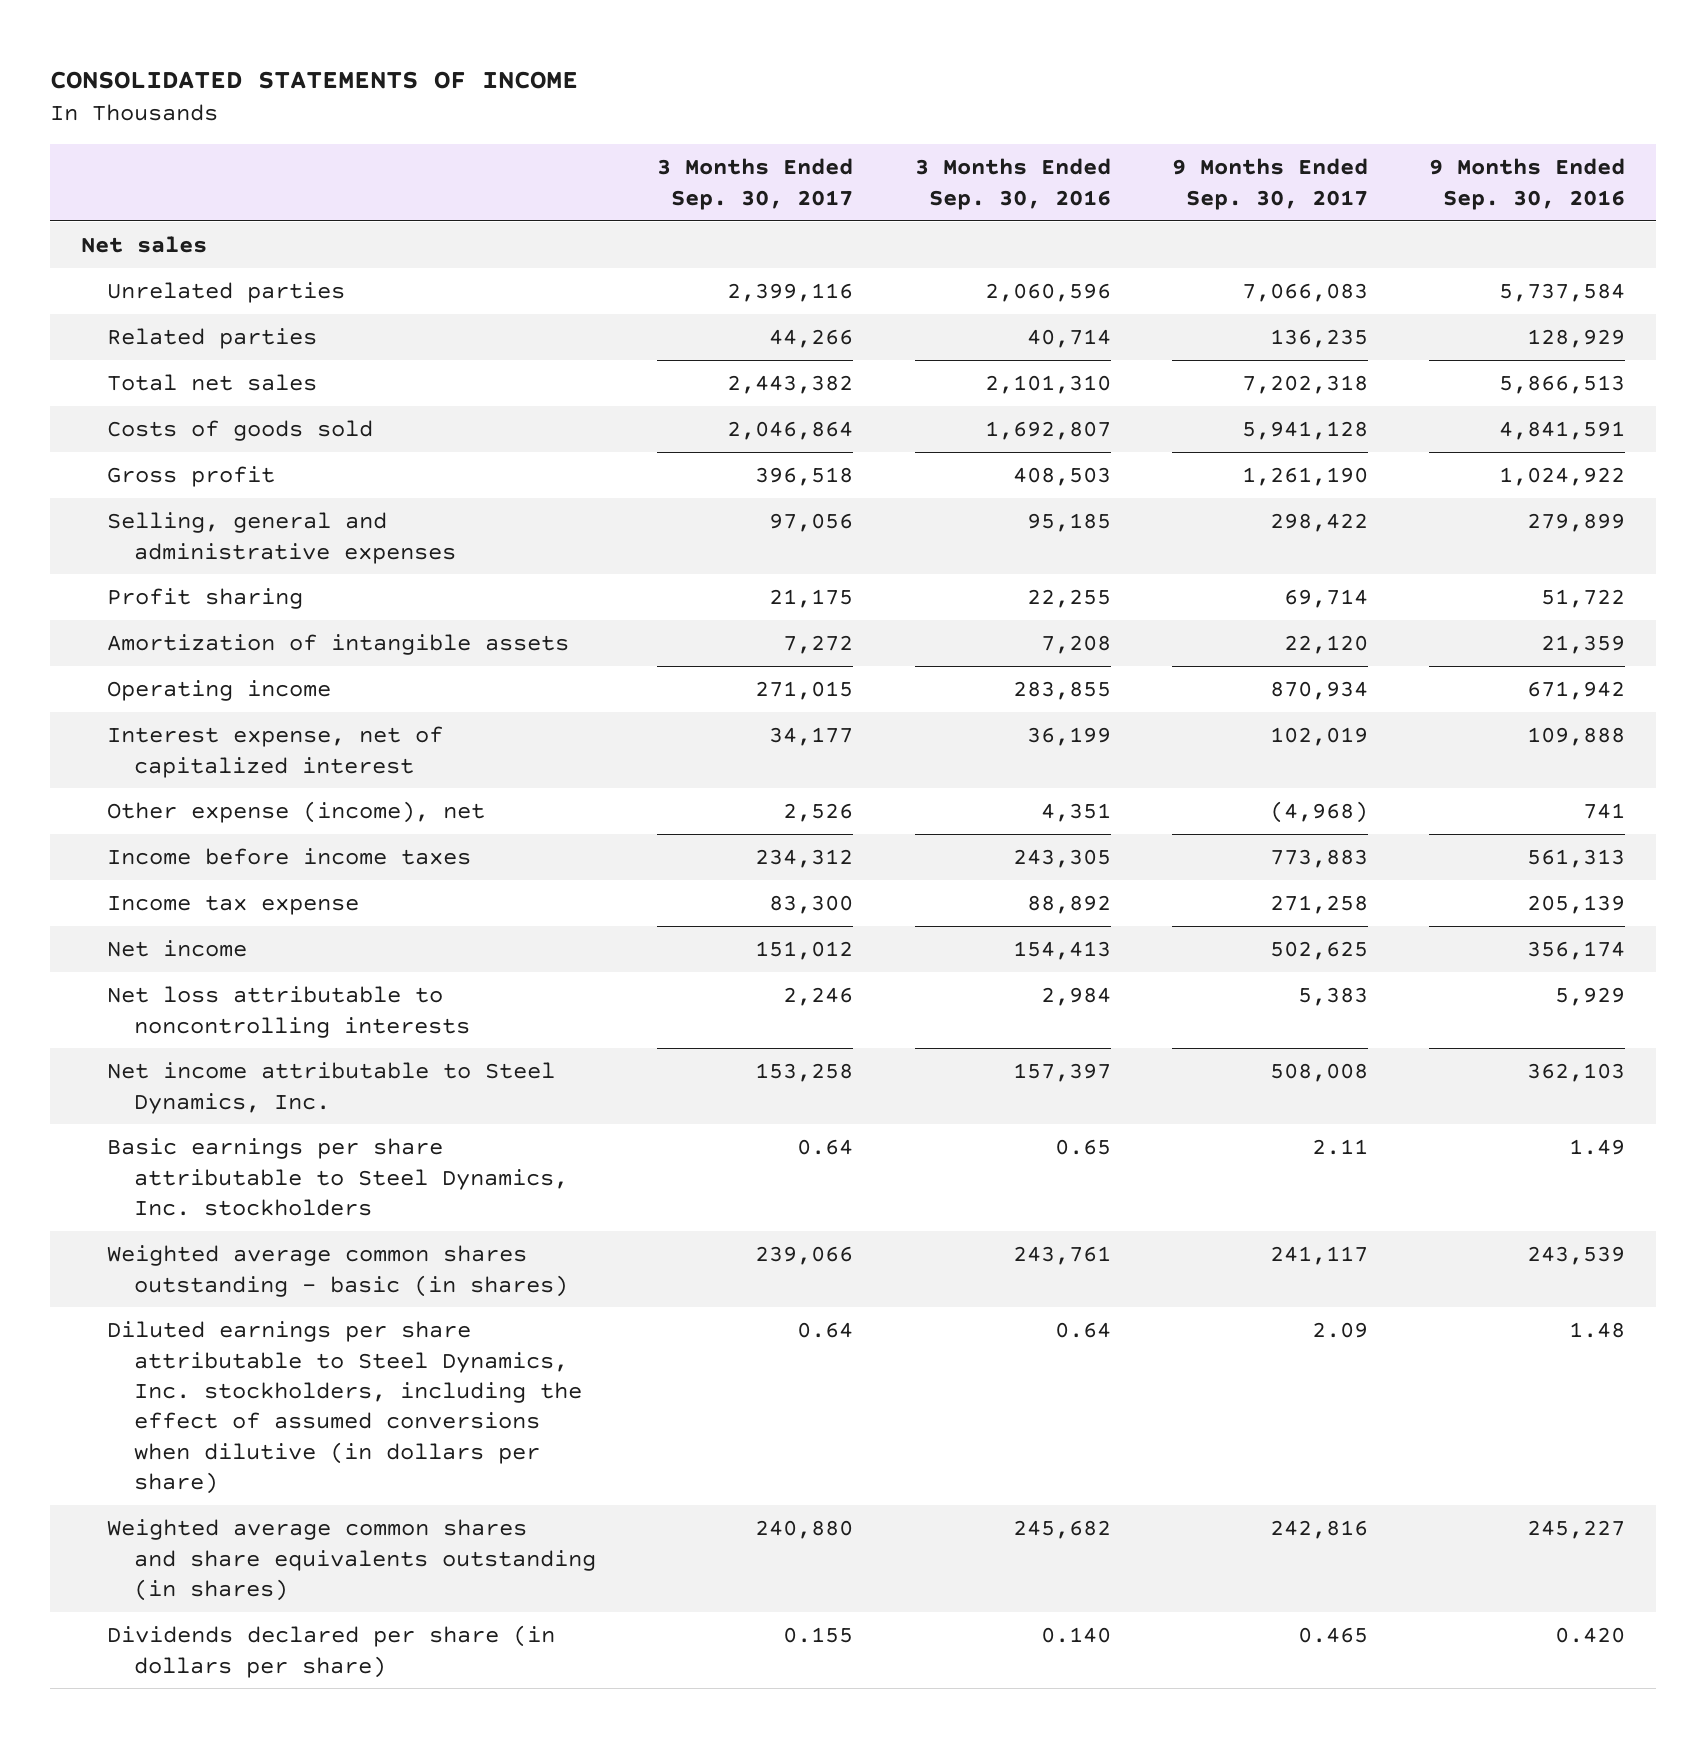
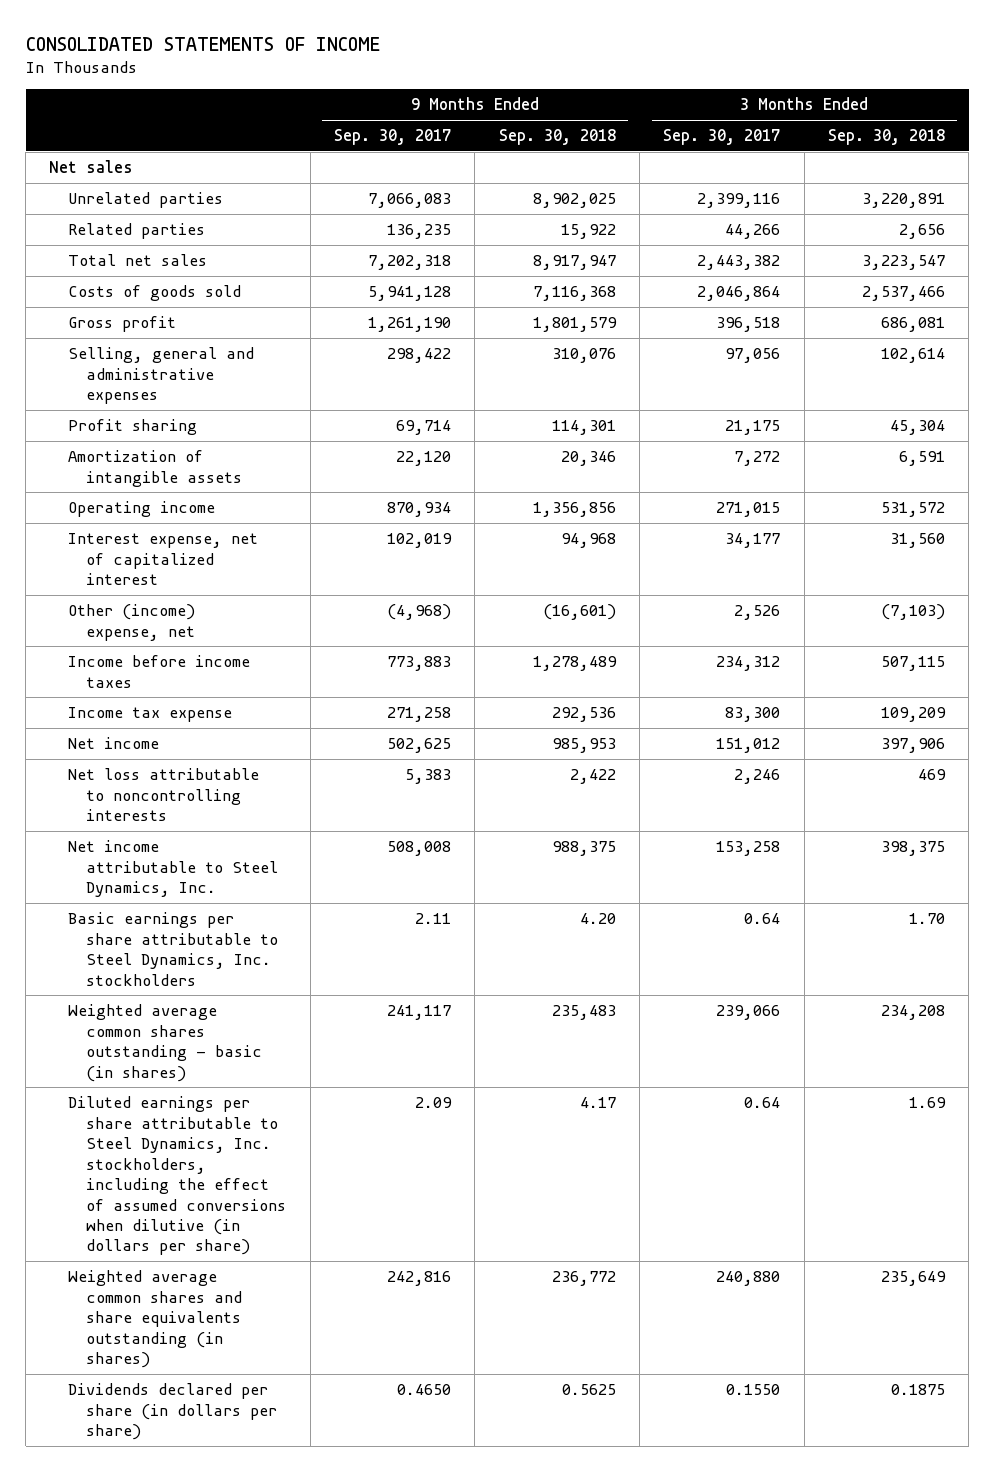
[914,158,1111,210] 3 Months Ended Sep. 30, 2016 -> none
[1429,158,1626,210] 9 Months Ended Sep. 30, 2016 -> none
none -> [498,129,616,146] Sep. 30, 2018
none -> [828,129,946,146] Sep. 30, 2018
[107,801,486,824] Other expense (income), net -> [67,604,196,641] Other (income) expense, net
[783,1627,854,1644] 0.155 -> [726,1384,781,1396] 0.1550
[1298,1627,1369,1644] 0.465 -> [397,1384,452,1396] 0.4650

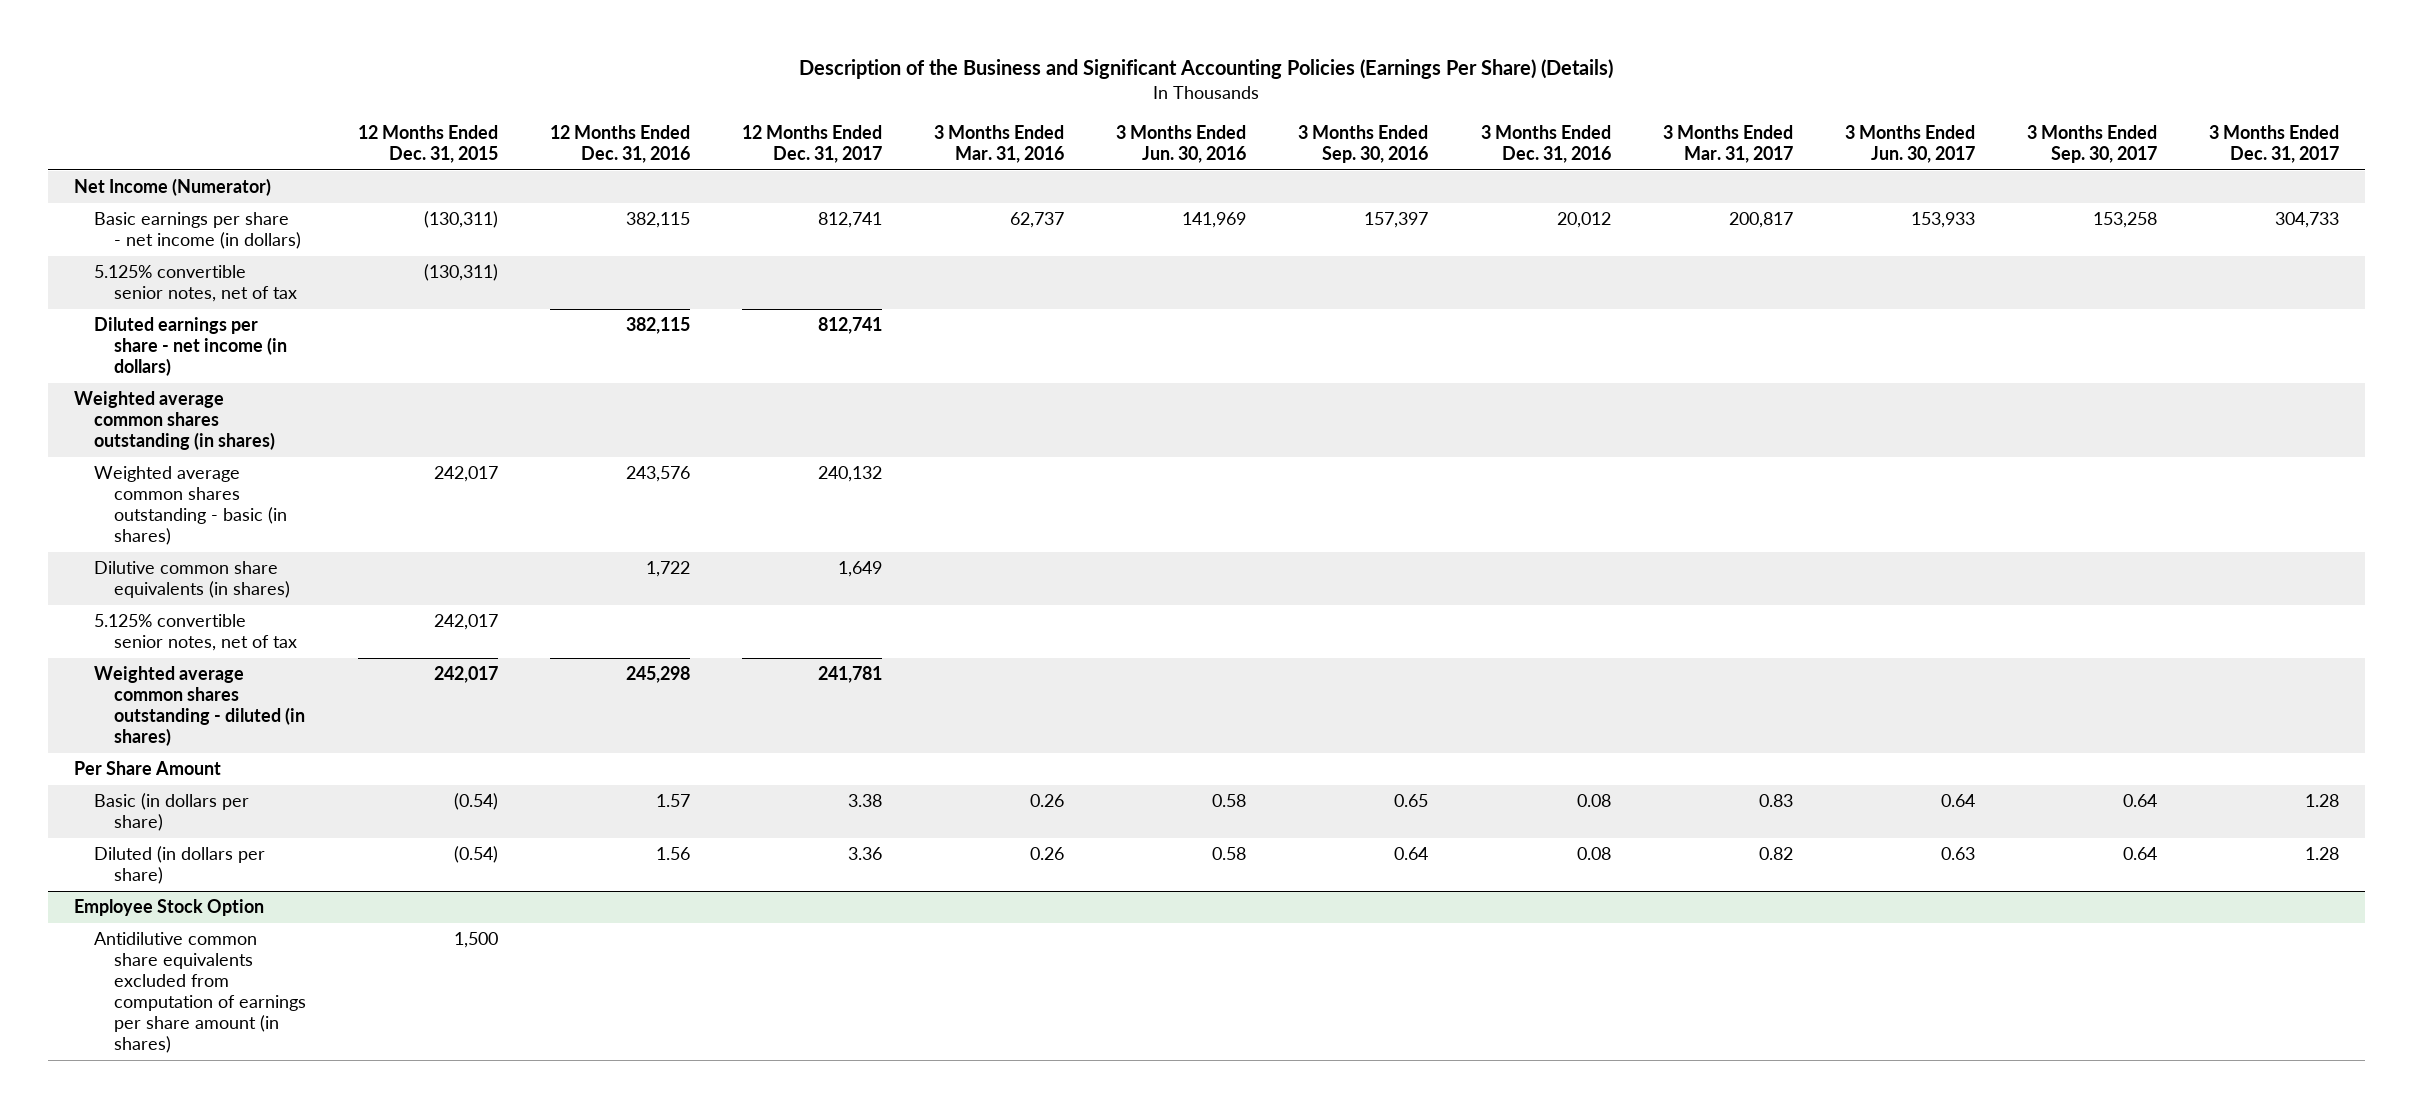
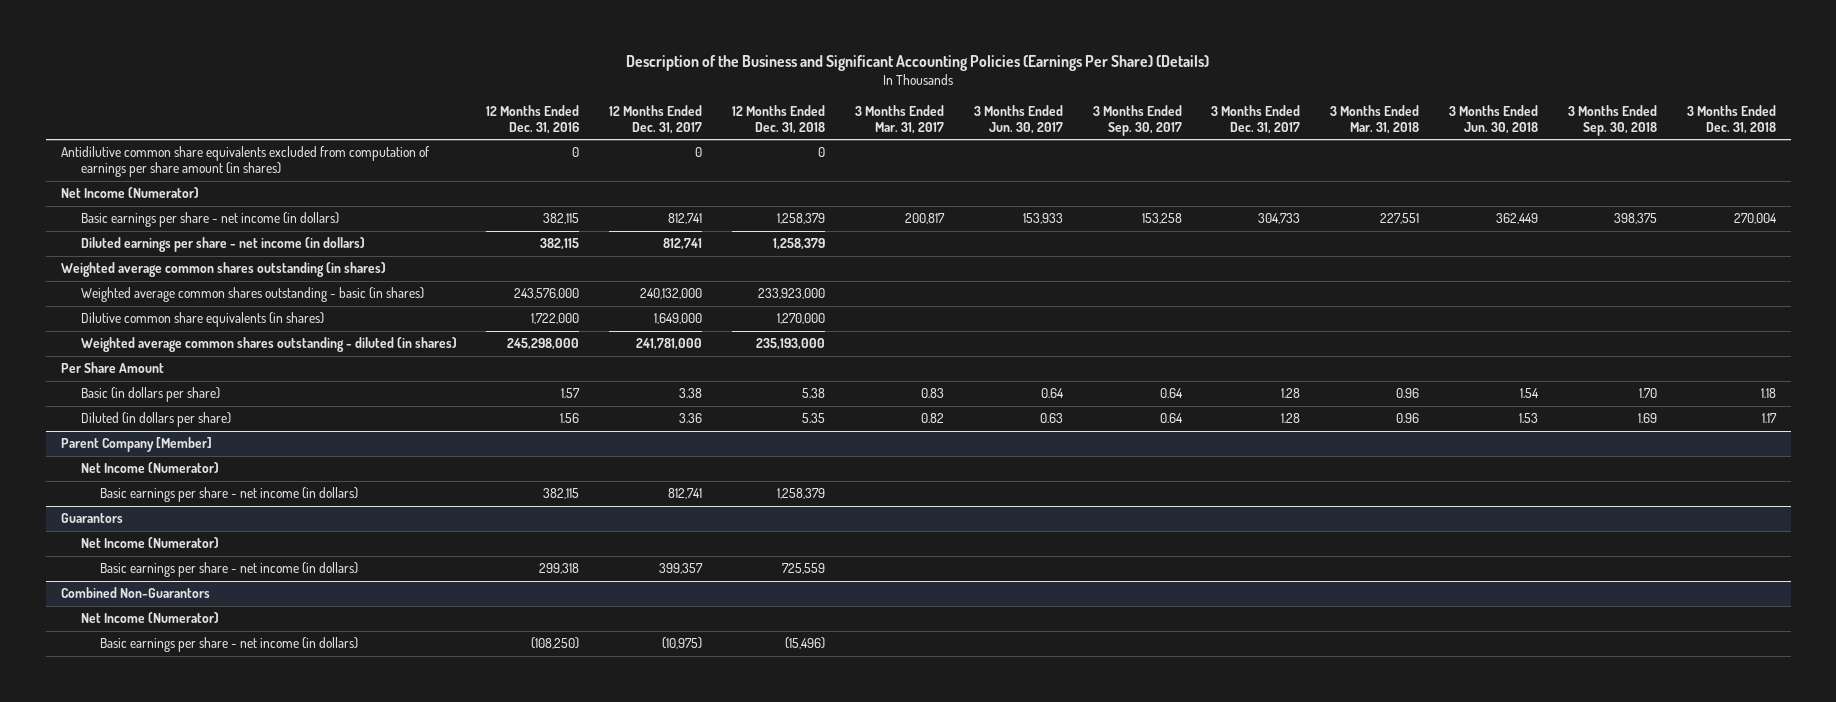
[358,124,499,163] 12 Months Ended Dec. 31, 2015 -> none
[934,124,1065,163] 3 Months Ended Mar. 31, 2016 -> none
[1116,124,1247,163] 3 Months Ended Jun. 30, 2016 -> none
[1298,124,1429,163] 3 Months Ended Sep. 30, 2016 -> none
[1480,124,1611,163] 3 Months Ended Dec. 31, 2016 -> none
none -> [732,104,826,134] 12 Months Ended Dec. 31, 2018
none -> [1330,104,1420,134] 3 Months Ended Mar. 31, 2018
none -> [1449,104,1539,134] 3 Months Ended Jun. 30, 2018
none -> [1567,104,1657,136] 3 Months Ended Sep. 30, 2018
none -> [1686,104,1776,134] 3 Months Ended Dec. 31, 2018
none -> [60,146,430,178] Antidilutive common share equivalents excluded from computation of earnings per share amount (in shares)
[93,265,297,303] 5.125% convertible senior notes, net of tax -> none
[93,614,297,652] 5.125% convertible senior notes, net of tax -> none
[626,466,691,483] 243,576 -> [514,288,580,300] 243,576,000
[818,466,883,483] 240,132 -> [640,288,703,300] 240,132,000
[646,561,691,578] 1,722 -> [531,313,580,325] 1,722,000
[838,561,883,578] 1,649 -> [654,313,703,325] 1,649,000
[626,666,691,684] 245,298 -> [507,338,580,351] 245,298,000
[818,666,883,684] 241,781 -> [636,338,703,351] 241,781,000
[73,899,264,917] Employee Stock Option -> none
[93,932,306,1054] Antidilutive common share equivalents excluded from computation of earnings per share amount (in shares) -> none
none -> [60,437,212,453] Parent Company [Member]
none -> [80,462,219,474] Net Income (Numerator)
none -> [100,487,359,503] Basic earnings per share - net income (in dollars)
none -> [60,513,123,524] Guarantors
none -> [80,537,219,549] Net Income (Numerator)
none -> [100,562,359,578] Basic earnings per share - net income (in dollars)
none -> [60,587,210,599] Combined Non-Guarantors
none -> [80,612,219,624] Net Income (Numerator)
none -> [100,637,359,653] Basic earnings per share - net income (in dollars)

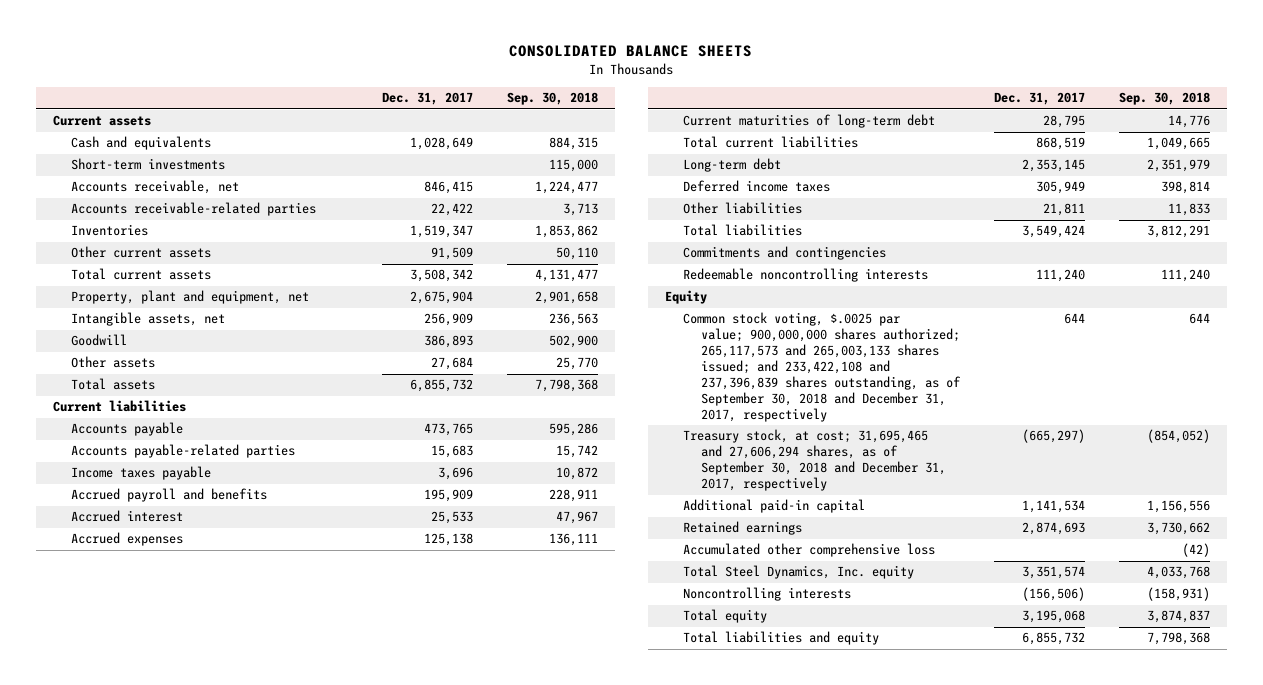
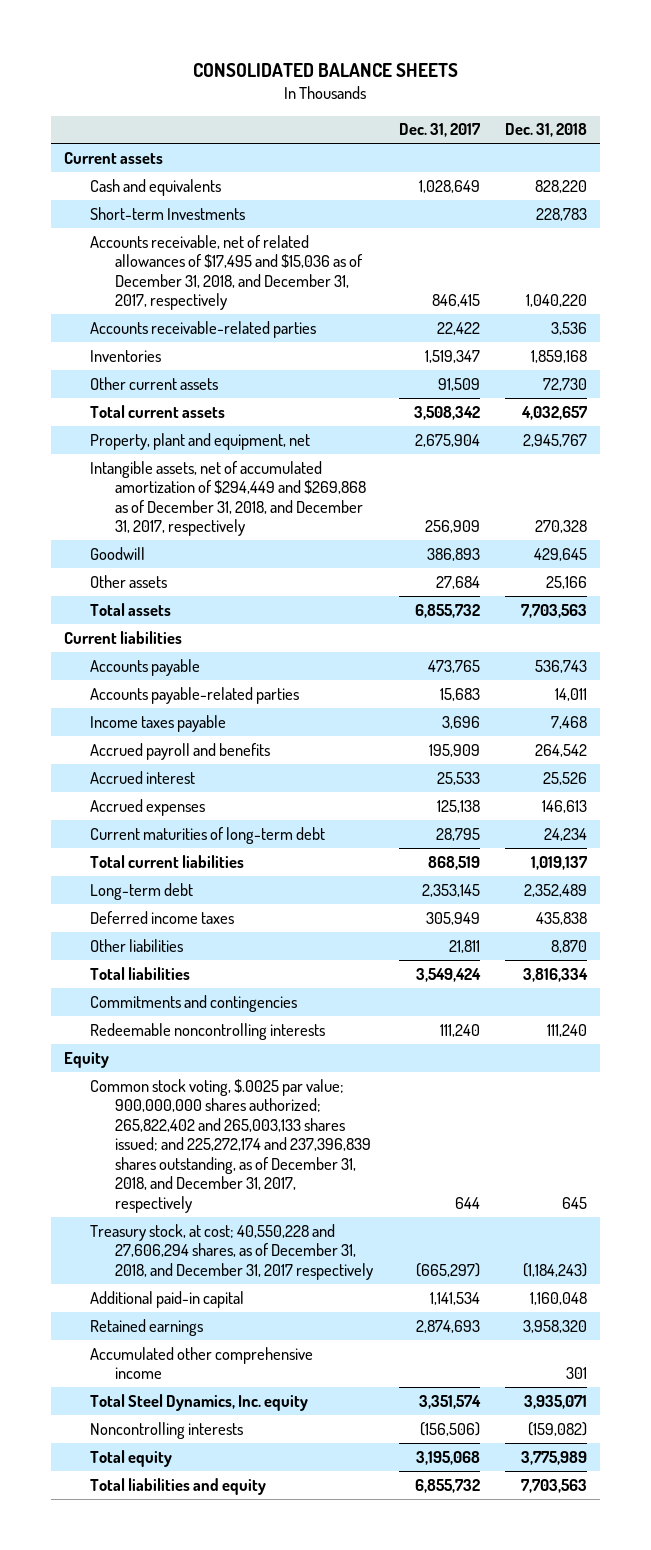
[507,92,599,106] Sep. 30, 2018 -> none
none -> [505,123,588,138] Dec. 31, 2018
[70,158,225,171] Short-term investments -> [89,206,245,220] Short-term Investments
[70,180,239,195] Accounts receivable, net -> [89,234,364,311] Accounts receivable, net of related allowances of $17,495 and $15,036 as of December 31, 2018, and December 31, 2017, respectively
[70,312,225,327] Intangible assets, net -> [89,460,367,537] Intangible assets, net of accumulated amortization of $294,449 and $269,868 as of December 31, 2018, and December 31, 2017, respectively
[682,312,961,422] Common stock voting, $.0025 par value; 900,000,000 shares authorized; 265,117,573 and 265,003,133 shares issued; and 233,422,108 and 237,396,839 shares outstanding, as of September 30, 2018 and December 31, 2017, respectively -> [89,1078,372,1213] Common stock voting, $.0025 par value; 900,000,000 shares authorized; 265,822,402 and 265,003,133 shares issued; and 225,272,174 and 237,396,839 shares outstanding, as of December 31, 2018, and December 31, 2017, respectively
[682,429,946,492] Treasury stock, at cost; 31,695,465 and 27,606,294 shares, as of September 30, 2018 and December 31, 2017, respectively -> [89,1223,374,1280] Treasury stock, at cost; 40,550,228 and 27,606,294 shares, as of December 31, 2018, and December 31, 2017 respectively
[682,543,935,558] Accumulated other comprehensive loss -> [89,1346,313,1380] Accumulated other comprehensive income

